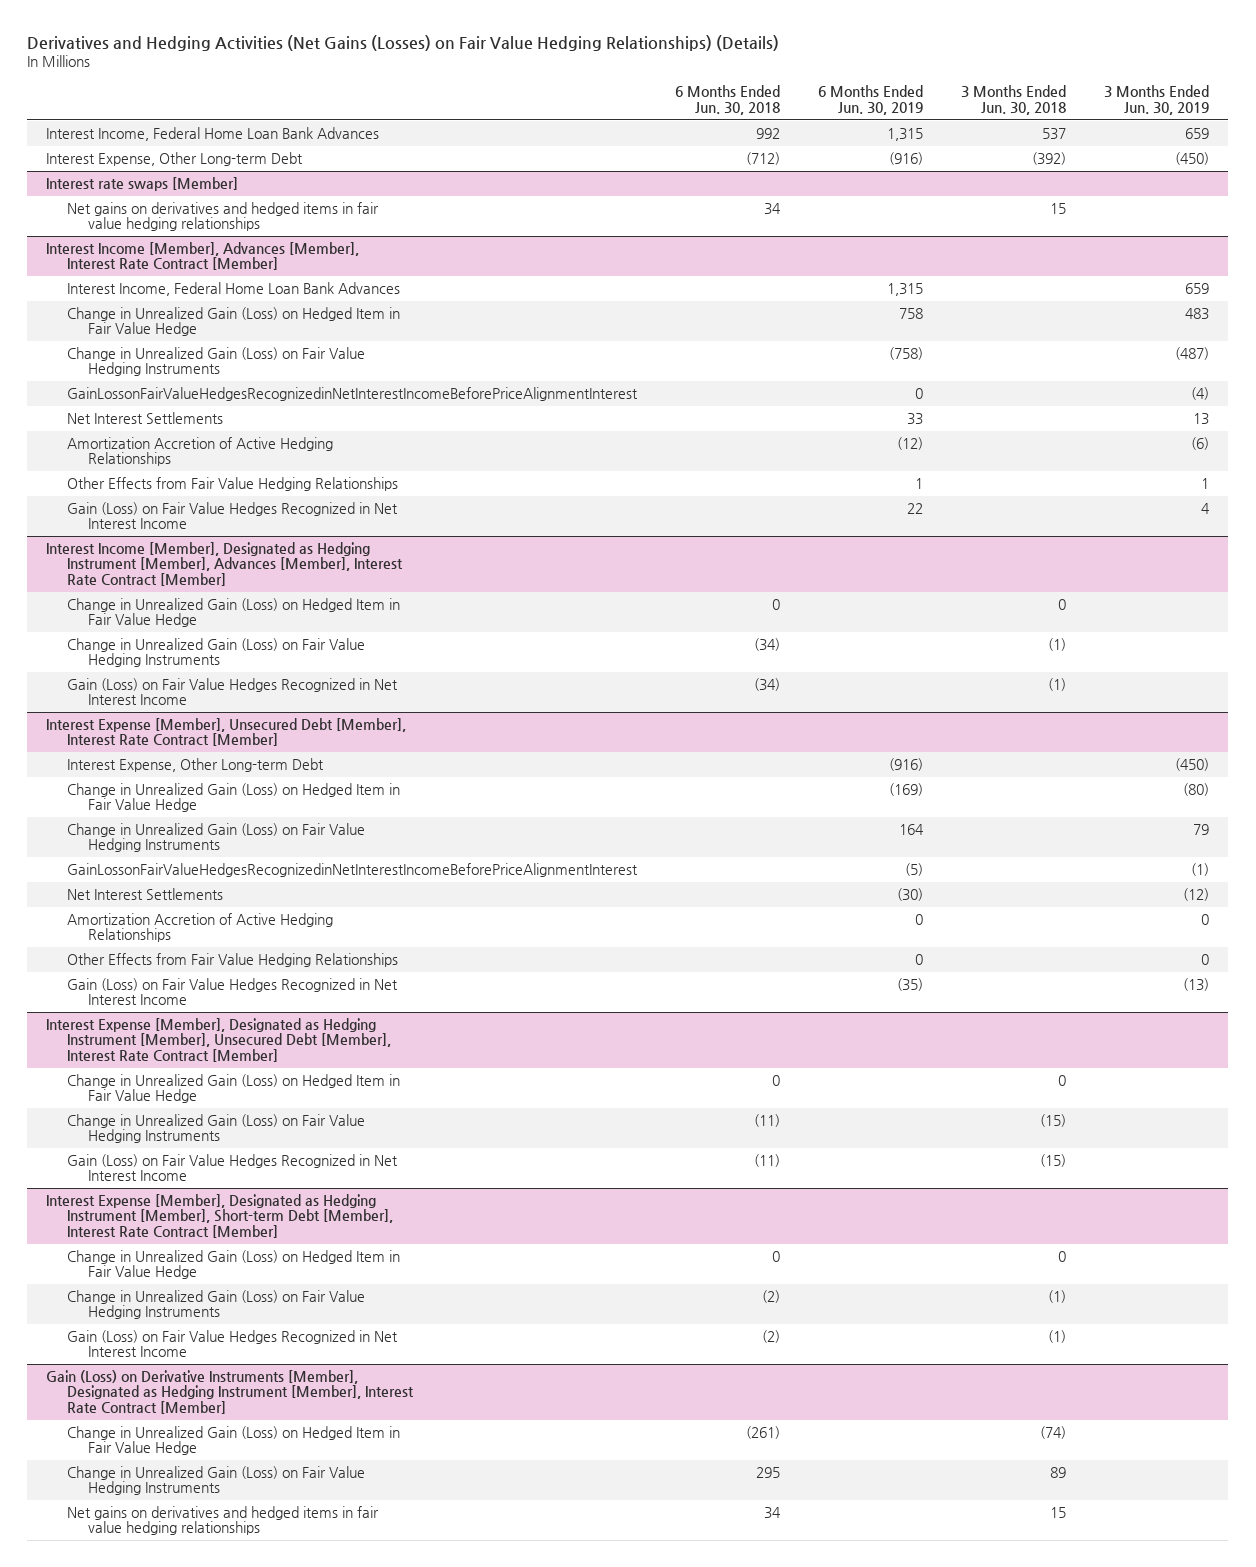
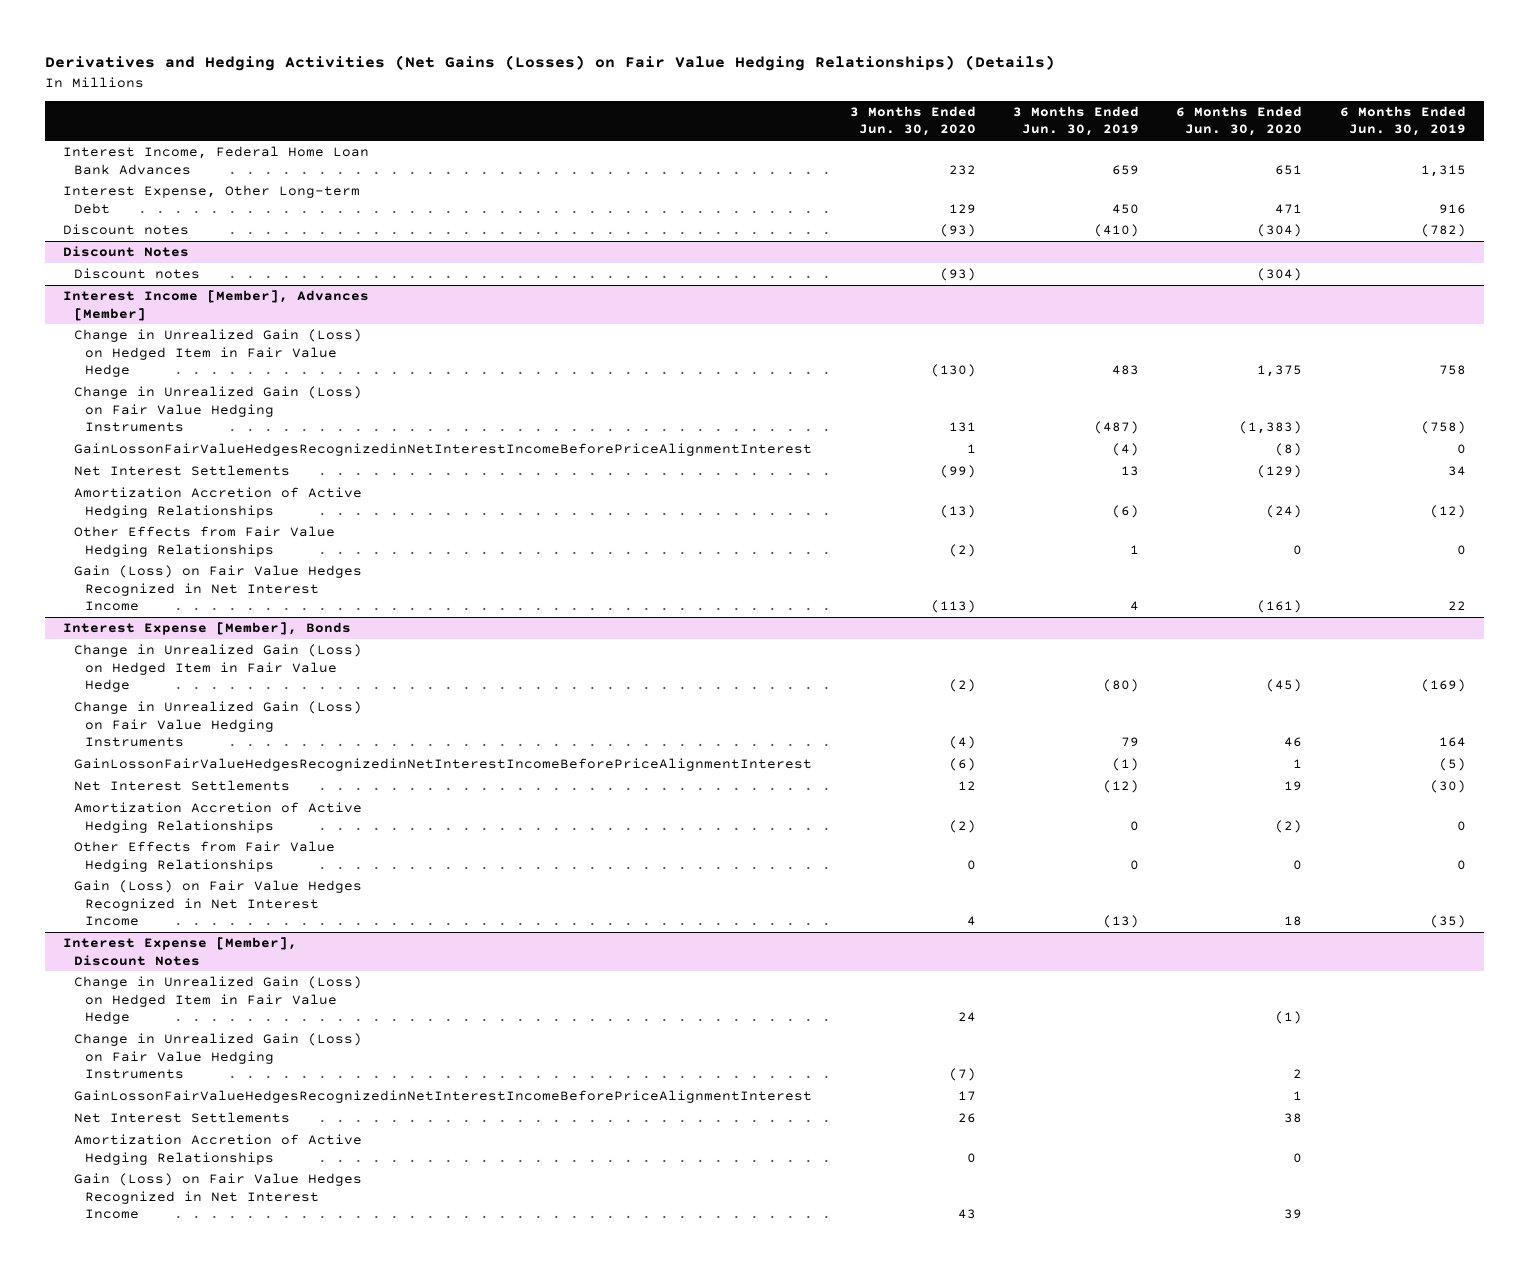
[675,85,781,115] 6 Months Ended Jun. 30, 2018 -> none
[961,85,1067,115] 3 Months Ended Jun. 30, 2018 -> none
none -> [849,106,976,137] 3 Months Ended Jun. 30, 2020
none -> [1176,106,1303,137] 6 Months Ended Jun. 30, 2020
[46,176,239,191] Interest rate swaps [Member] -> none
[67,201,380,232] Net gains on derivatives and hedged items in fair value hedging relationships -> none
[67,281,401,296] Interest Income, Federal Home Loan Bank Advances -> none
[889,151,924,165] (916) -> [1438,203,1466,214] 916
[1175,151,1210,165] (450) -> [1111,203,1139,214] 450
none -> [63,224,190,236] Discount notes
none -> [63,246,190,258] Discount Notes
none -> [74,268,201,280] Discount notes
[46,241,360,271] Interest Income [Member], Advances [Member], Interest Rate Contract [Member] -> [63,290,370,321] Interest Income [Member], Advances [Member]
[907,412,924,425] 33 -> [1447,466,1466,477] 34
[915,477,924,489] 1 -> [1456,544,1466,555] 0
[46,541,404,586] Interest Income [Member], Designated as Hedging Instrument [Member], Advances [Member], Interest Rate Contract [Member] -> none
[67,597,401,628] Change in Unrealized Gain (Loss) on Hedged Item in Fair Value Hedge -> none
[67,637,366,668] Change in Unrealized Gain (Loss) on Fair Value Hedging Instruments -> none
[67,677,399,706] Gain (Loss) on Fair Value Hedges Recognized in Net Interest Income -> none
[67,757,325,772] Interest Expense, Other Long-term Debt -> none
[46,717,407,747] Interest Expense [Member], Unsecured Debt [Member], Interest Rate Contract [Member] -> [63,622,352,636] Interest Expense [Member], Bonds
[46,1017,392,1062] Interest Expense [Member], Designated as Hedging Instrument [Member], Unsecured Debt [Member], Interest Rate Contract [Member] -> none
[67,1073,401,1104] Change in Unrealized Gain (Loss) on Hedged Item in Fair Value Hedge -> none
[67,1113,366,1144] Change in Unrealized Gain (Loss) on Fair Value Hedging Instruments -> none
[67,1153,399,1182] Gain (Loss) on Fair Value Hedges Recognized in Net Interest Income -> none
[46,1193,394,1238] Interest Expense [Member], Designated as Hedging Instrument [Member], Short-term Debt [Member], Interest Rate Contract [Member] -> none
[67,1249,401,1280] Change in Unrealized Gain (Loss) on Hedged Item in Fair Value Hedge -> none
[67,1289,366,1320] Change in Unrealized Gain (Loss) on Fair Value Hedging Instruments -> none
[67,1329,399,1358] Gain (Loss) on Fair Value Hedges Recognized in Net Interest Income -> none
[46,1369,415,1414] Gain (Loss) on Derivative Instruments [Member], Designated as Hedging Instrument [Member], Interest Rate Contract [Member] -> none
[67,1425,401,1456] Change in Unrealized Gain (Loss) on Hedged Item in Fair Value Hedge -> none
[67,1465,366,1496] Change in Unrealized Gain (Loss) on Fair Value Hedging Instruments -> none
[67,1505,380,1536] Net gains on derivatives and hedged items in fair value hedging relationships -> none
none -> [63,937,298,966] Interest Expense [Member], Discount Notes
none -> [74,976,363,1024] Change in Unrealized Gain (Loss) on Hedged Item in Fair Value Hedge
none -> [74,1033,363,1079] Change in Unrealized Gain (Loss) on Fair Value Hedging Instruments
none -> [74,1090,813,1104] GainLossonFairValueHedgesRecognizedinNetInterestIncomeBeforePriceAlignmentInterest
none -> [74,1112,291,1124] Net Interest Settlements
none -> [74,1134,363,1165] Amortization Accretion of Active Hedging Relationships
none -> [74,1173,363,1219] Gain (Loss) on Fair Value Hedges Recognized in Net Interest Income

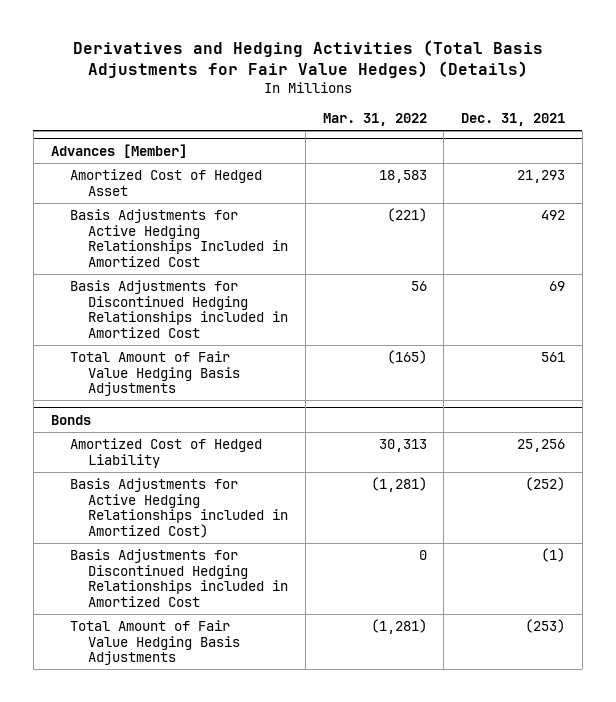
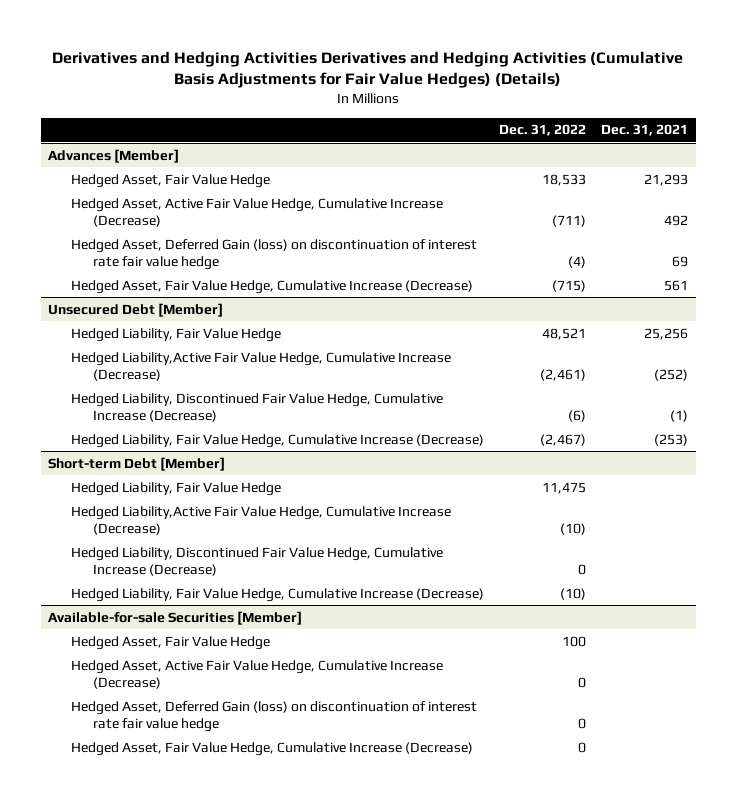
[72,40,543,79] Derivatives and Hedging Activities (Total Basis Adjustments for Fair Value Hedges) (Details) -> [52,50,684,89] Derivatives and Hedging Activities Derivatives and Hedging Activities (Cumulative Basis Adjustments for Fair Value Hedges) (Details)
[322,113,427,127] Mar. 31, 2022 -> none
none -> [498,124,586,137] Dec. 31, 2022
[69,168,262,196] Amortized Cost of Hedged Asset -> [70,173,270,188] Hedged Asset, Fair Value Hedge
[69,208,289,268] Basis Adjustments for Active Hedging Relationships Included in Amortized Cost -> [70,197,443,227] Hedged Asset, Active Fair Value Hedge, Cumulative Increase (Decrease)
[69,279,289,339] Basis Adjustments for Discontinued Hedging Relationships included in Amortized Cost -> [70,238,477,270] Hedged Asset, Deferred Gain (loss) on discontinuation of interest rate fair value hedge
[69,350,241,397] Total Amount of Fair Value Hedging Basis Adjustments -> [70,279,473,294] Hedged Asset, Fair Value Hedge, Cumulative Increase (Decrease)
[50,414,91,425] Bonds -> [48,302,224,317] Unsecured Debt [Member]
[69,437,262,468] Amortized Cost of Hedged Liability -> [70,327,281,342] Hedged Liability, Fair Value Hedge
[69,477,289,539] Basis Adjustments for Active Hedging Relationships included in Amortized Cost) -> [70,351,451,381] Hedged Liability,Active Fair Value Hedge, Cumulative Increase (Decrease)
[69,548,289,608] Basis Adjustments for Discontinued Hedging Relationships included in Amortized Cost -> [70,392,443,422] Hedged Liability, Discontinued Fair Value Hedge, Cumulative Increase (Decrease)
[69,619,241,666] Total Amount of Fair Value Hedging Basis Adjustments -> [70,433,484,448] Hedged Liability, Fair Value Hedge, Cumulative Increase (Decrease)
none -> [48,456,226,471] Short-term Debt [Member]
none -> [70,481,281,496] Hedged Liability, Fair Value Hedge
none -> [70,505,451,535] Hedged Liability,Active Fair Value Hedge, Cumulative Increase (Decrease)
none -> [70,546,443,576] Hedged Liability, Discontinued Fair Value Hedge, Cumulative Increase (Decrease)
none -> [70,587,484,602] Hedged Liability, Fair Value Hedge, Cumulative Increase (Decrease)
none -> [48,610,303,625] Available-for-sale Securities [Member]
none -> [70,635,270,650] Hedged Asset, Fair Value Hedge
none -> [70,659,443,689] Hedged Asset, Active Fair Value Hedge, Cumulative Increase (Decrease)
none -> [70,700,477,732] Hedged Asset, Deferred Gain (loss) on discontinuation of interest rate fair value hedge
none -> [70,741,473,756] Hedged Asset, Fair Value Hedge, Cumulative Increase (Decrease)

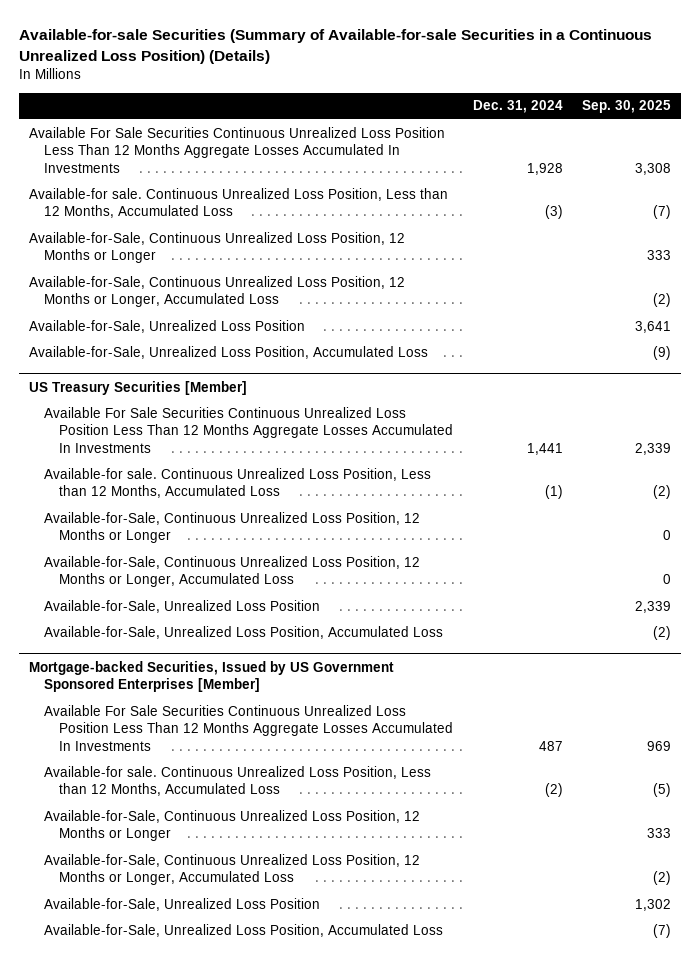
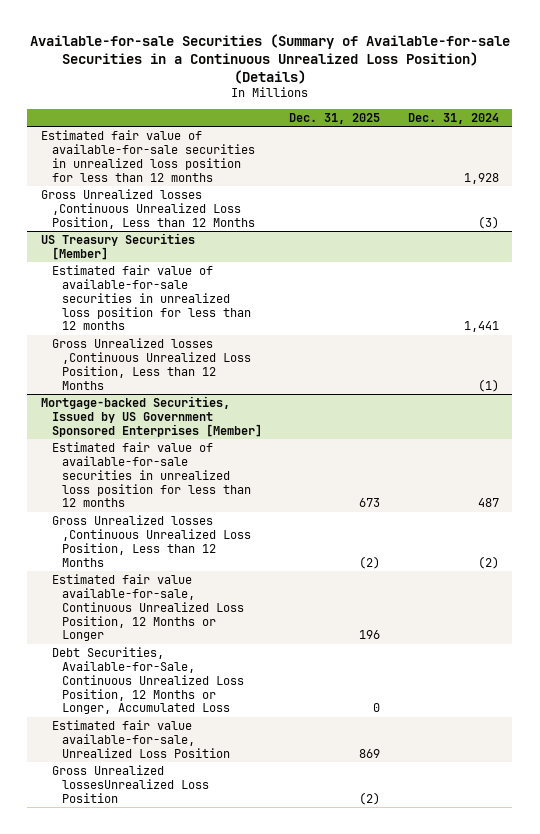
[582,100,672,114] Sep. 30, 2025 -> none
none -> [289,112,381,124] Dec. 31, 2025
[28,231,405,264] Available-for-Sale, Continuous Unrealized Loss Position, 12 Months or Longer -> none
[28,275,405,308] Available-for-Sale, Continuous Unrealized Loss Position, 12 Months or Longer, Accumulated Loss -> none
[28,319,305,333] Available-for-Sale, Unrealized Loss Position -> none
[28,345,428,359] Available-for-Sale, Unrealized Loss Position, Accumulated Loss -> none
[28,126,445,173] Available For Sale Securities Continuous Unrealized Loss Position Less Than 12 Months Aggregate Losses Accumulated In Investments -> [41,129,255,182] Estimated fair value of available-for-sale securities in unrealized loss position for less than 12 months
[28,187,448,219] Available-for sale. Continuous Unrealized Loss Position, Less than 12 Months, Accumulated Loss -> [41,188,255,229] Gross Unrealized losses ,Continuous Unrealized Loss Position, Less than 12 Months
[43,511,420,544] Available-for-Sale, Continuous Unrealized Loss Position, 12 Months or Longer -> none
[43,555,420,588] Available-for-Sale, Continuous Unrealized Loss Position, 12 Months or Longer, Accumulated Loss -> none
[43,599,320,613] Available-for-Sale, Unrealized Loss Position -> none
[43,625,443,639] Available-for-Sale, Unrealized Loss Position, Accumulated Loss -> none
[43,406,454,453] Available For Sale Securities Continuous Unrealized Loss Position Less Than 12 Months Aggregate Losses Accumulated In Investments -> [51,264,251,331] Estimated fair value of available-for-sale securities in unrealized loss position for less than 12 months
[43,467,431,499] Available-for sale. Continuous Unrealized Loss Position, Less than 12 Months, Accumulated Loss -> [51,337,251,390] Gross Unrealized losses ,Continuous Unrealized Loss Position, Less than 12 Months
[43,704,454,751] Available For Sale Securities Continuous Unrealized Loss Position Less Than 12 Months Aggregate Losses Accumulated In Investments -> [51,441,251,508] Estimated fair value of available-for-sale securities in unrealized loss position for less than 12 months
[43,765,431,797] Available-for sale. Continuous Unrealized Loss Position, Less than 12 Months, Accumulated Loss -> [51,514,251,567] Gross Unrealized losses ,Continuous Unrealized Loss Position, Less than 12 Months
[43,809,420,842] Available-for-Sale, Continuous Unrealized Loss Position, 12 Months or Longer -> [51,573,244,642] Estimated fair value available-for-sale, Continuous Unrealized Loss Position, 12 Months or Longer
[43,853,420,886] Available-for-Sale, Continuous Unrealized Loss Position, 12 Months or Longer, Accumulated Loss -> [51,646,244,715] Debt Securities, Available-for-Sale, Continuous Unrealized Loss Position, 12 Months or Longer, Accumulated Loss
[43,897,320,911] Available-for-Sale, Unrealized Loss Position -> [51,719,230,758] Estimated fair value available-for-sale, Unrealized Loss Position
[43,923,443,937] Available-for-Sale, Unrealized Loss Position, Accumulated Loss -> [51,764,209,803] Gross Unrealized lossesUnrealized Loss Position

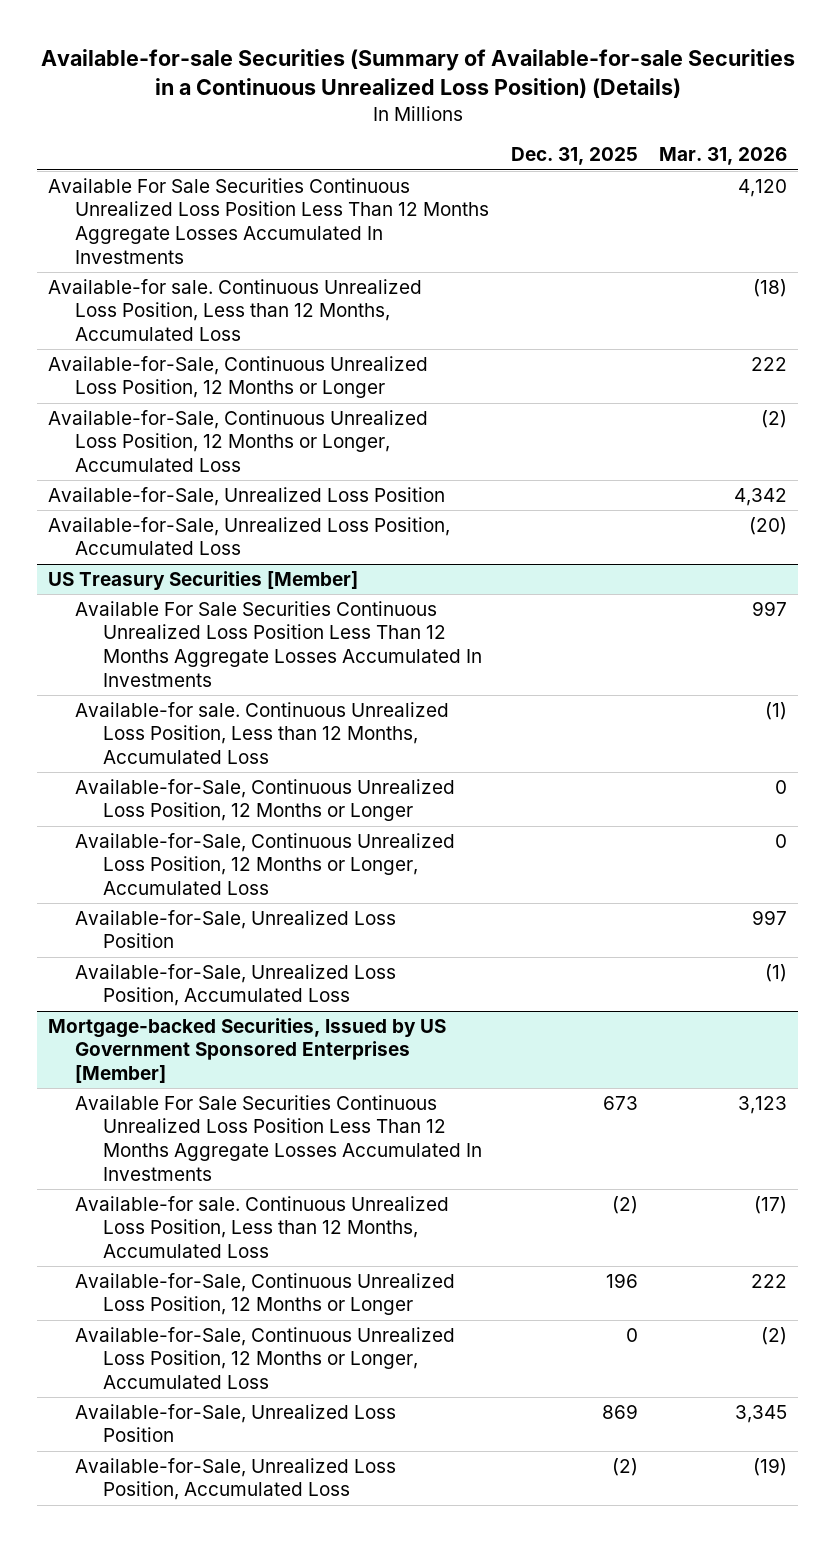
[407,112,499,124] Dec. 31, 2024 -> none
none -> [659,147,788,166] Mar. 31, 2026
[41,129,255,182] Estimated fair value of available-for-sale securities in unrealized loss position for less than 12 months -> [47,177,490,264] Available For Sale Securities Continuous Unrealized Loss Position Less Than 12 Months Aggregate Losses Accumulated In Investments
[41,188,255,229] Gross Unrealized losses ,Continuous Unrealized Loss Position, Less than 12 Months -> [47,278,422,342] Available-for sale. Continuous Unrealized Loss Position, Less than 12 Months, Accumulated Loss
none -> [47,355,428,399] Available-for-Sale, Continuous Unrealized Loss Position, 12 Months or Longer
none -> [47,409,428,473] Available-for-Sale, Continuous Unrealized Loss Position, 12 Months or Longer, Accumulated Loss
none -> [47,486,445,506] Available-for-Sale, Unrealized Loss Position
none -> [47,516,450,556] Available-for-Sale, Unrealized Loss Position, Accumulated Loss
[51,264,251,331] Estimated fair value of available-for-sale securities in unrealized loss position for less than 12 months -> [75,600,482,687] Available For Sale Securities Continuous Unrealized Loss Position Less Than 12 Months Aggregate Losses Accumulated In Investments
[51,337,251,390] Gross Unrealized losses ,Continuous Unrealized Loss Position, Less than 12 Months -> [75,701,450,765] Available-for sale. Continuous Unrealized Loss Position, Less than 12 Months, Accumulated Loss
none -> [75,778,456,822] Available-for-Sale, Continuous Unrealized Loss Position, 12 Months or Longer
none -> [75,832,456,896] Available-for-Sale, Continuous Unrealized Loss Position, 12 Months or Longer, Accumulated Loss
none -> [75,909,397,949] Available-for-Sale, Unrealized Loss Position
none -> [75,963,397,1007] Available-for-Sale, Unrealized Loss Position, Accumulated Loss
[51,441,251,508] Estimated fair value of available-for-sale securities in unrealized loss position for less than 12 months -> [75,1094,482,1181] Available For Sale Securities Continuous Unrealized Loss Position Less Than 12 Months Aggregate Losses Accumulated In Investments
[51,514,251,567] Gross Unrealized losses ,Continuous Unrealized Loss Position, Less than 12 Months -> [75,1195,450,1259] Available-for sale. Continuous Unrealized Loss Position, Less than 12 Months, Accumulated Loss
[51,573,244,642] Estimated fair value available-for-sale, Continuous Unrealized Loss Position, 12 Months or Longer -> [75,1272,456,1316] Available-for-Sale, Continuous Unrealized Loss Position, 12 Months or Longer
[51,646,244,715] Debt Securities, Available-for-Sale, Continuous Unrealized Loss Position, 12 Months or Longer, Accumulated Loss -> [75,1326,456,1390] Available-for-Sale, Continuous Unrealized Loss Position, 12 Months or Longer, Accumulated Loss
[51,719,230,758] Estimated fair value available-for-sale, Unrealized Loss Position -> [75,1403,397,1443] Available-for-Sale, Unrealized Loss Position
[51,764,209,803] Gross Unrealized lossesUnrealized Loss Position -> [75,1457,397,1501] Available-for-Sale, Unrealized Loss Position, Accumulated Loss

